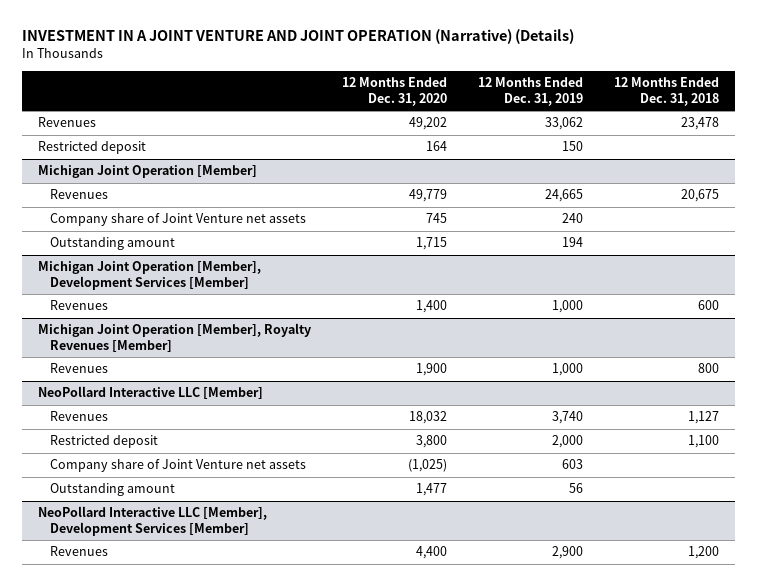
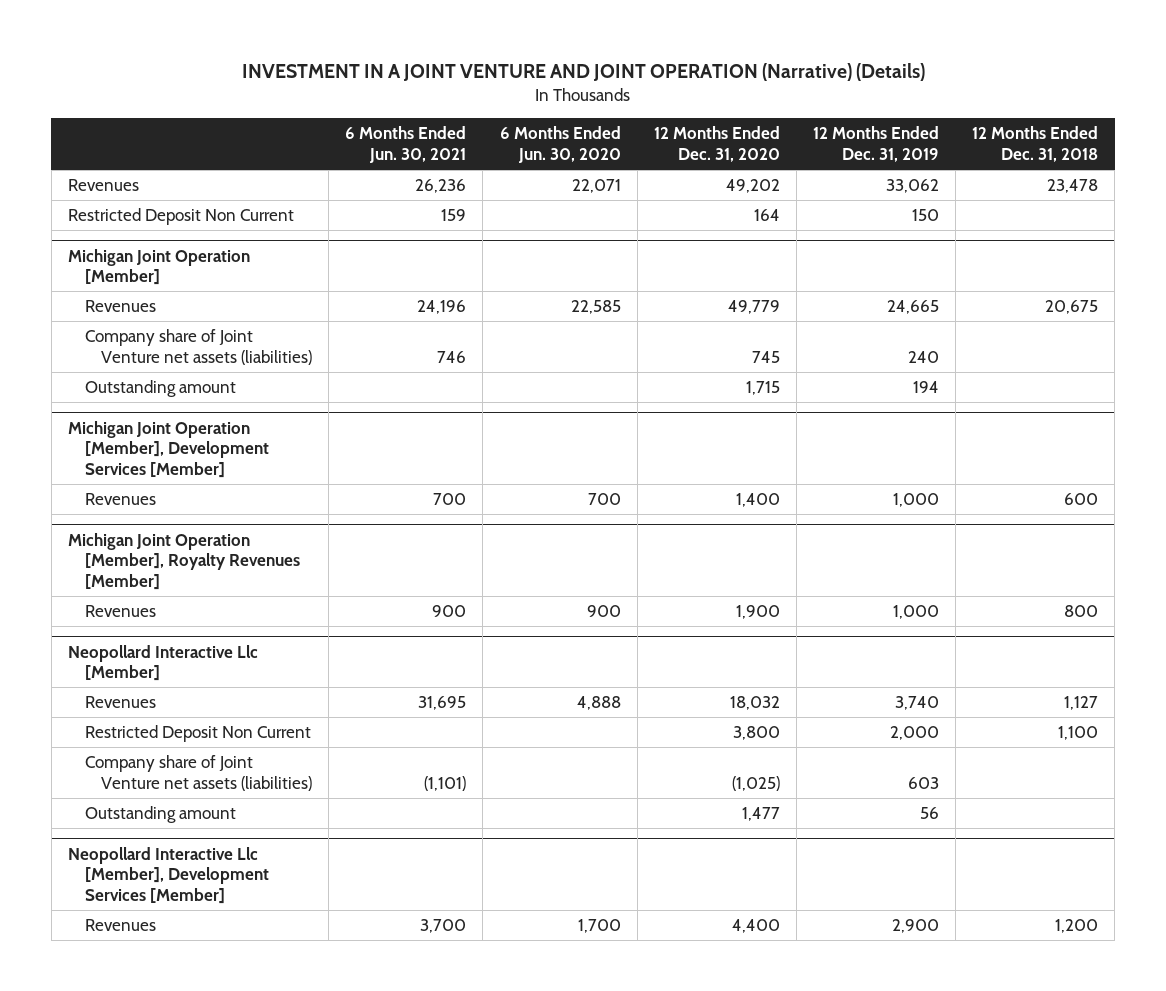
none -> [345,126,467,163] 6 Months Ended Jun. 30, 2021
none -> [499,126,621,163] 6 Months Ended Jun. 30, 2020
[37,141,146,155] Restricted deposit -> [68,208,295,226] Restricted Deposit Non Current
[49,213,306,227] Company share of Joint Venture net assets -> [84,329,313,365] Company share of Joint Venture net assets (liabilities)
[37,386,263,400] NeoPollard Interactive LLC [Member] -> [68,644,259,682] Neopollard Interactive Llc [Member]
[49,435,158,449] Restricted deposit -> [84,725,311,743] Restricted Deposit Non Current
[49,459,306,473] Company share of Joint Venture net assets -> [84,755,313,791] Company share of Joint Venture net assets (liabilities)
[37,506,267,536] NeoPollard Interactive LLC [Member], Development Services [Member] -> [68,846,269,904] Neopollard Interactive Llc [Member], Development Services [Member]

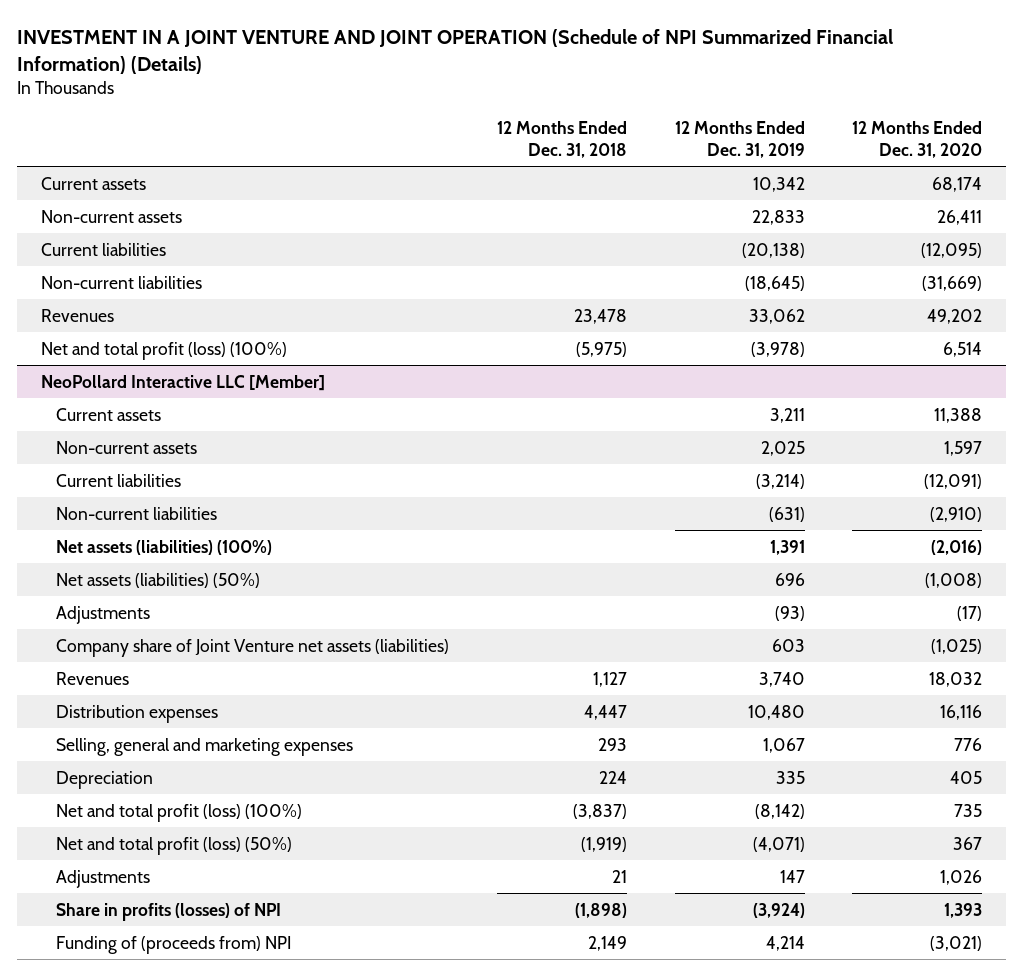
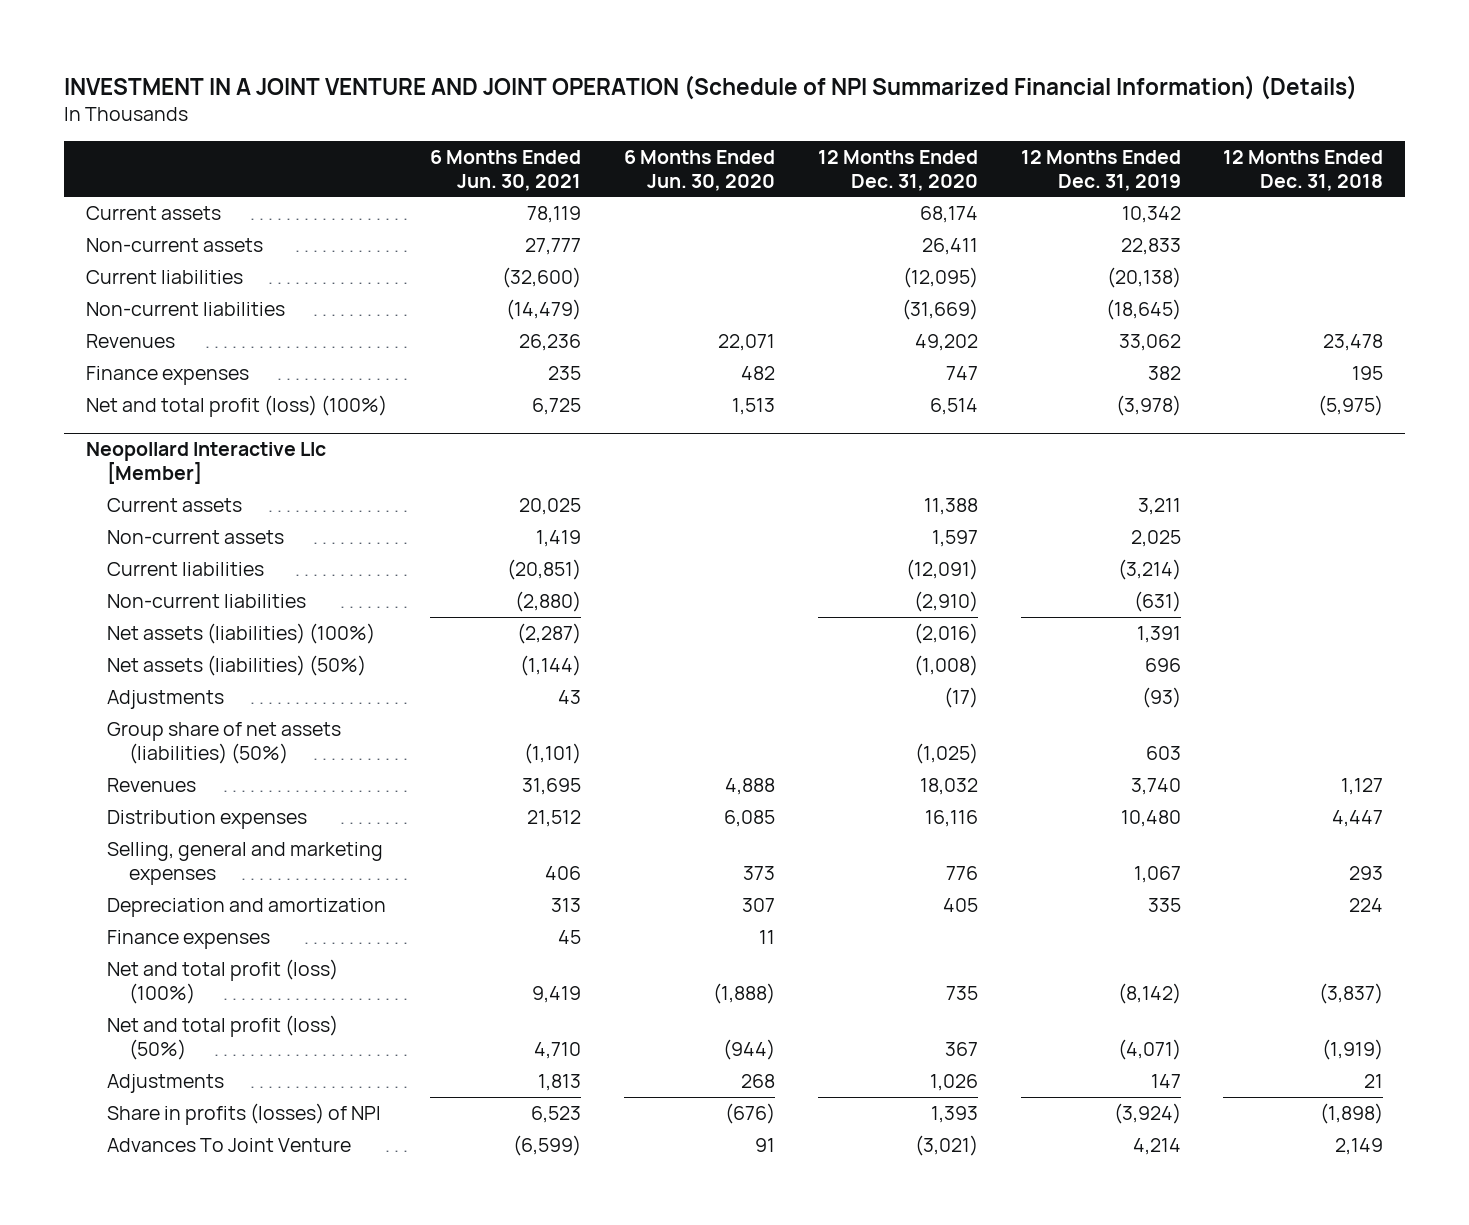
none -> [429,149,581,191] 6 Months Ended Jun. 30, 2021
none -> [623,149,775,191] 6 Months Ended Jun. 30, 2020
none -> [85,366,249,386] Finance expenses
[41,374,326,391] NeoPollard Interactive LLC [Member] -> [85,442,326,485] Neopollard Interactive Llc [Member]
[55,638,449,657] Company share of Joint Venture net assets (liabilities) -> [107,722,342,765] Group share of net assets (liabilities) (50%)
[55,770,153,789] Depreciation -> [107,898,387,918] Depreciation and amortization
none -> [107,930,271,950] Finance expenses
[55,935,291,954] Funding of (proceeds from) NPI -> [107,1138,352,1153] Advances To Joint Venture

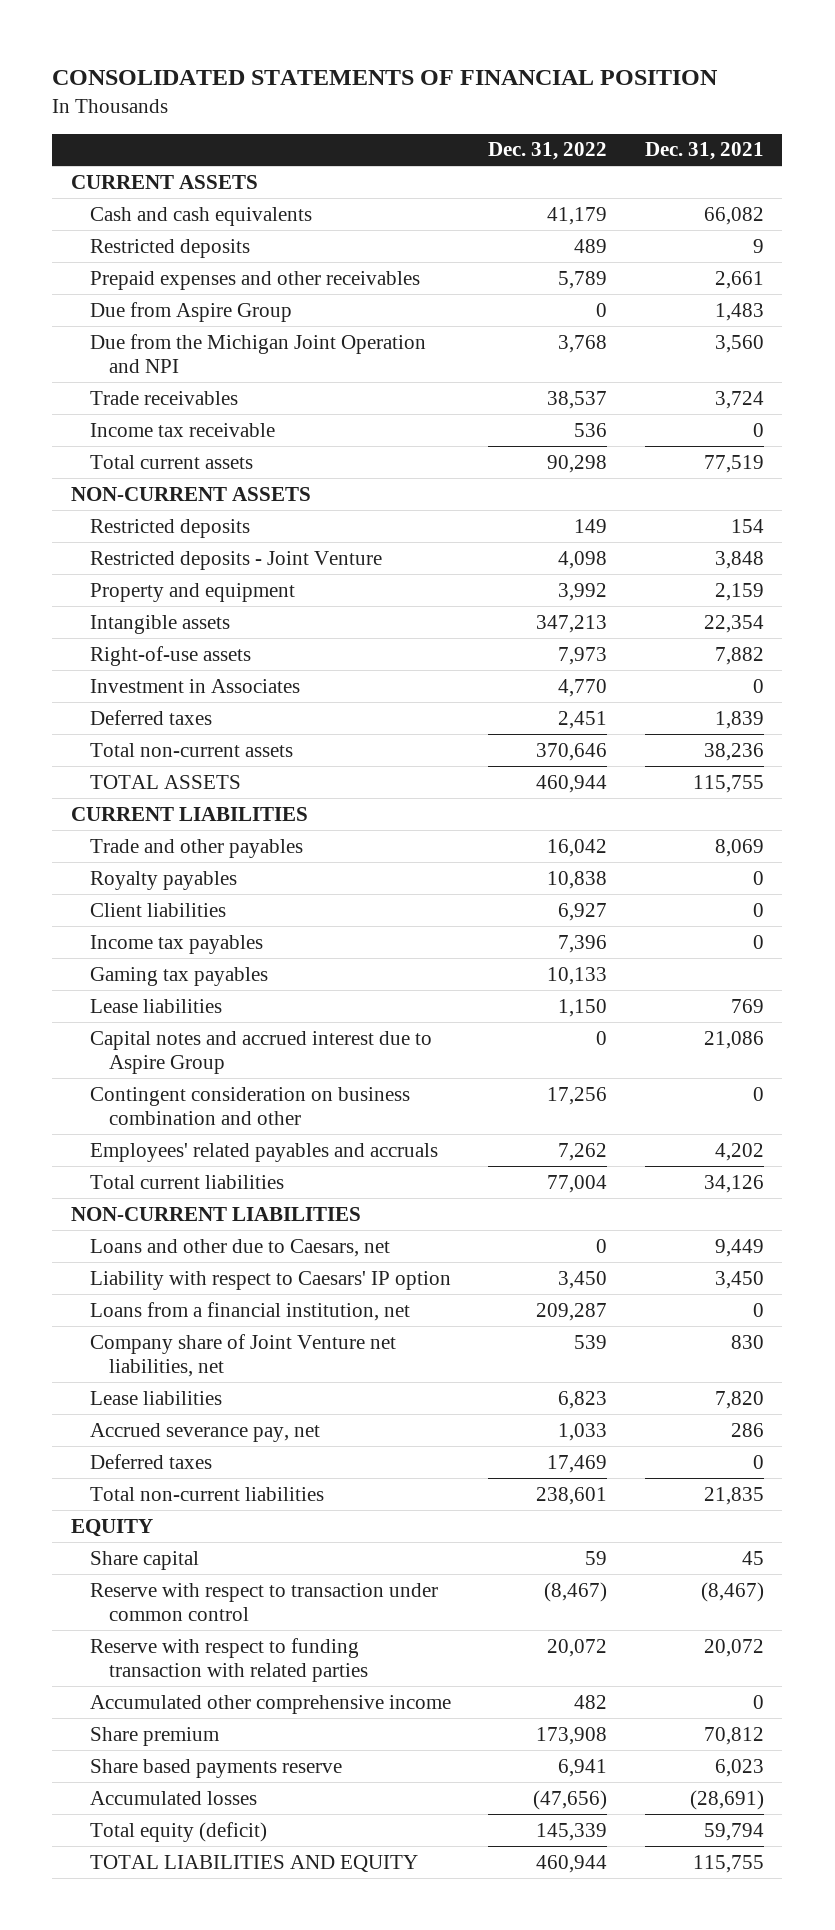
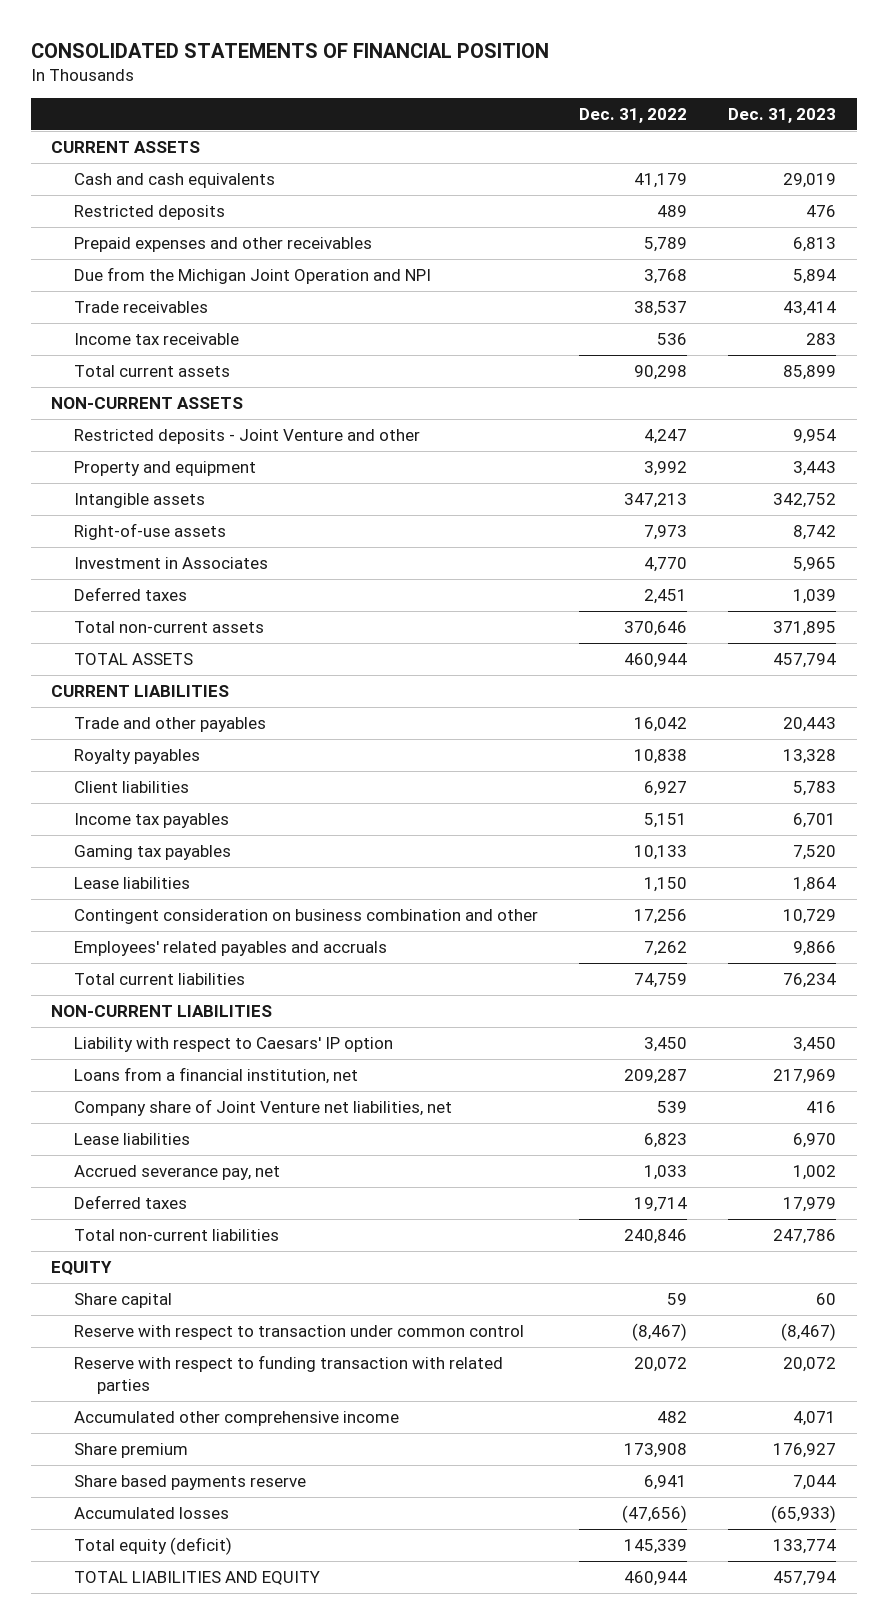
[644,142,764,161] Dec. 31, 2021 -> none
none -> [728,108,837,124] Dec. 31, 2023
[89,301,292,322] Due from Aspire Group -> none
[89,518,250,538] Restricted deposits -> none
[89,550,382,570] Restricted deposits - Joint Venture -> [74,429,421,445] Restricted deposits - Joint Venture and other
[558,550,608,569] 4,098 -> [644,429,688,445] 4,247
[558,934,608,953] 7,396 -> [644,813,688,829] 5,151
[89,1030,432,1074] Capital notes and accrued interest due to Aspire Group -> none
[547,1174,608,1193] 77,004 -> [634,973,688,989] 74,759
[89,1238,390,1257] Loans and other due to Caesars, net -> none
[547,1454,608,1473] 17,469 -> [634,1197,688,1213] 19,714
[536,1486,608,1505] 238,601 -> [624,1229,688,1245] 240,846

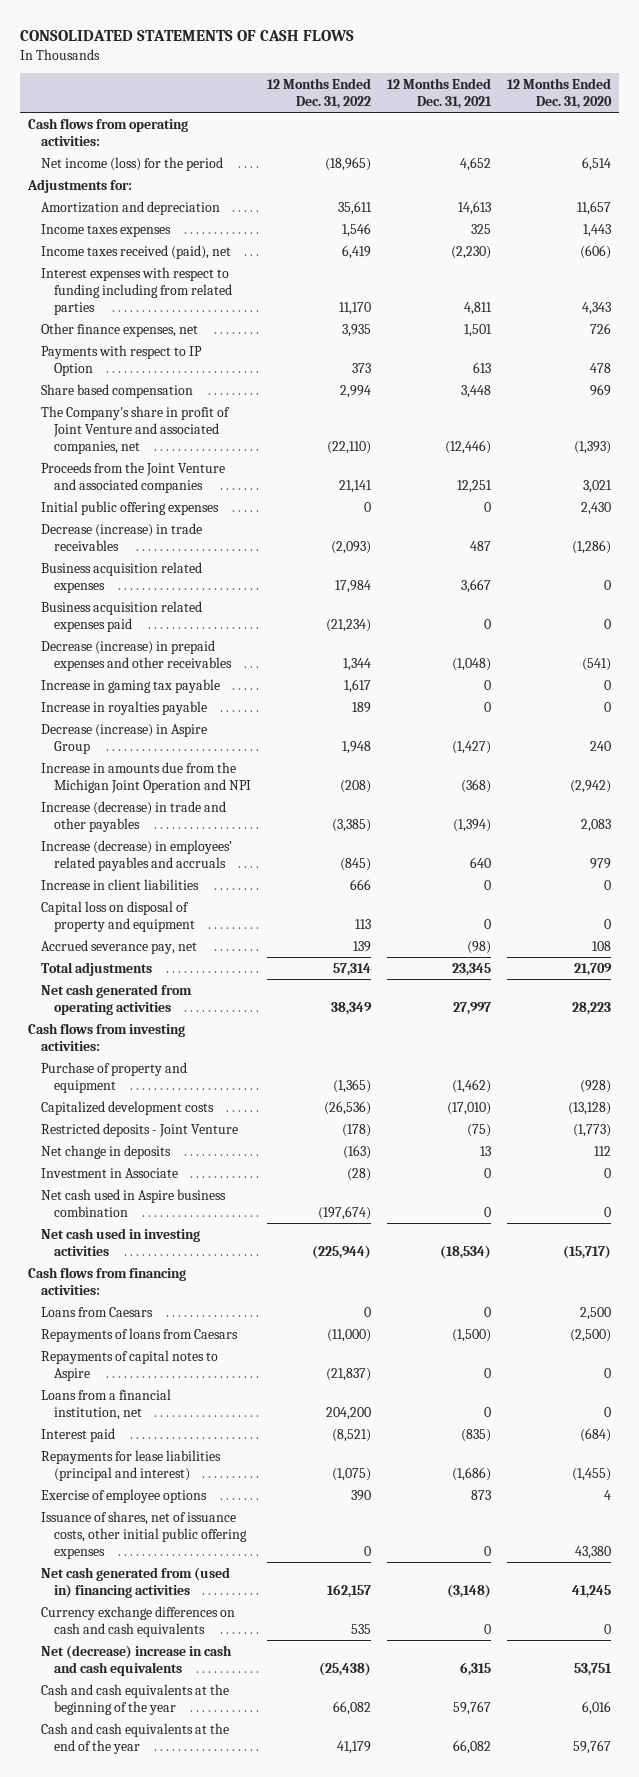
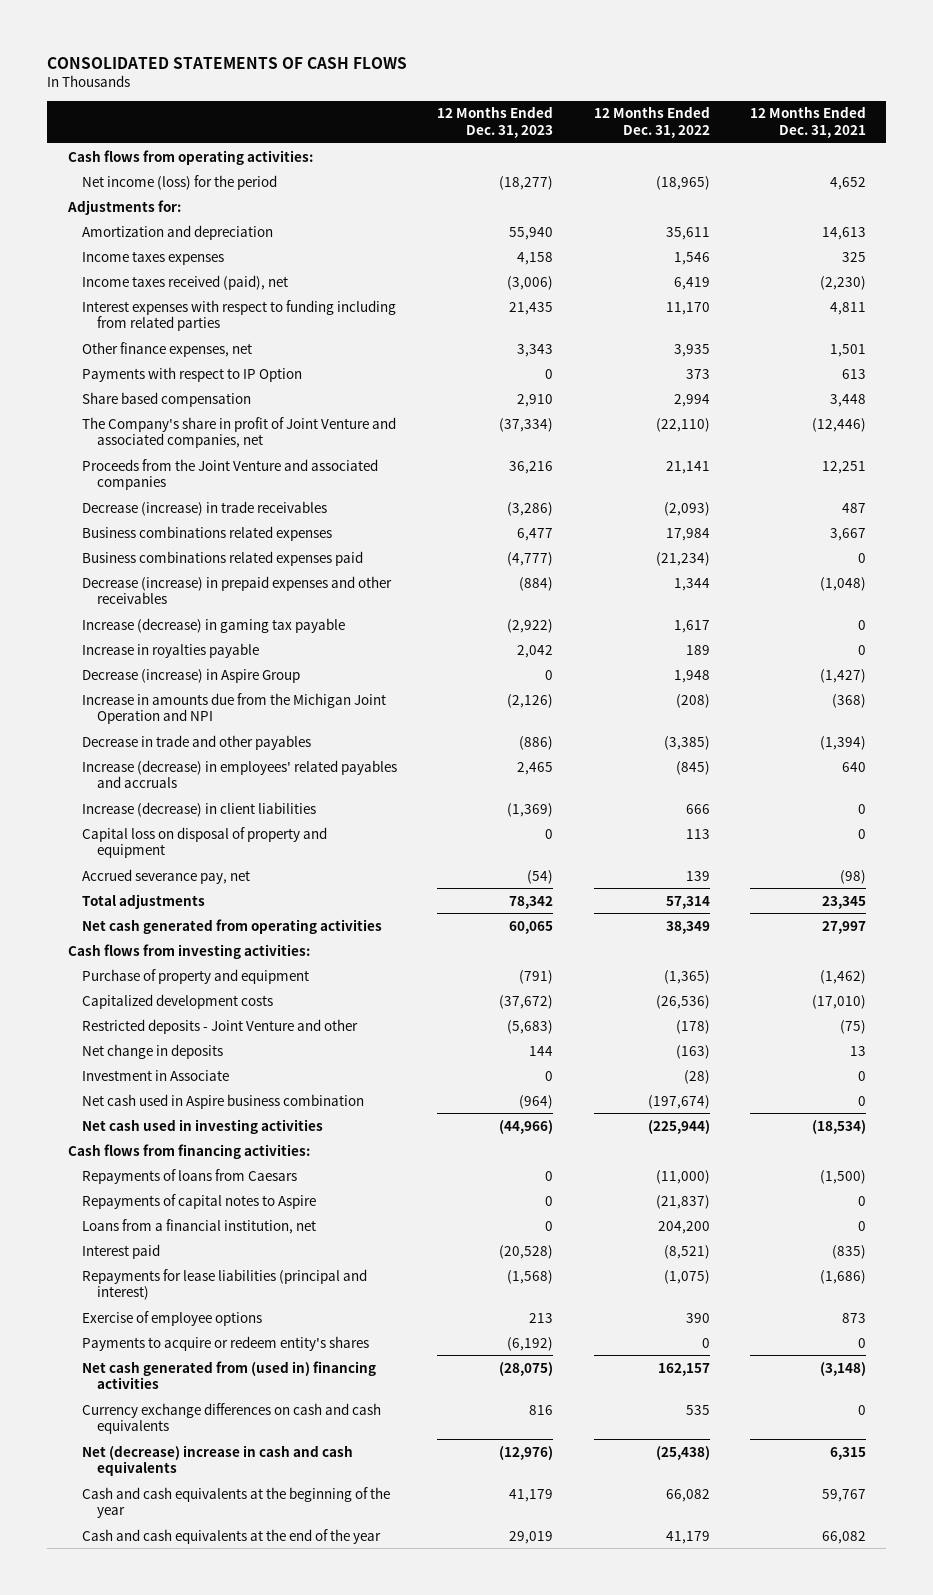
[506,77,612,110] 12 Months Ended Dec. 31, 2020 -> none
none -> [437,106,554,139] 12 Months Ended Dec. 31, 2023
[41,500,220,515] Initial public offering expenses -> none
[41,561,203,593] Business acquisition related expenses -> [82,525,333,541] Business combinations related expenses
[41,600,203,632] Business acquisition related expenses paid -> [82,550,364,566] Business combinations related expenses paid
[41,678,221,693] Increase in gaming tax payable -> [82,617,346,633] Increase (decrease) in gaming tax payable
[41,800,227,832] Increase (decrease) in trade and other payables -> [82,734,312,750] Decrease in trade and other payables
[41,878,200,890] Increase in client liabilities -> [82,801,317,817] Increase (decrease) in client liabilities
[41,1122,239,1137] Restricted deposits - Joint Venture -> [82,1018,359,1034] Restricted deposits - Joint Venture and other
[41,1306,154,1317] Loans from Caesars -> none
[41,1510,247,1559] Issuance of shares, net of issuance costs, other initial public offering expenses -> none
none -> [82,1335,370,1351] Payments to acquire or redeem entity's shares

